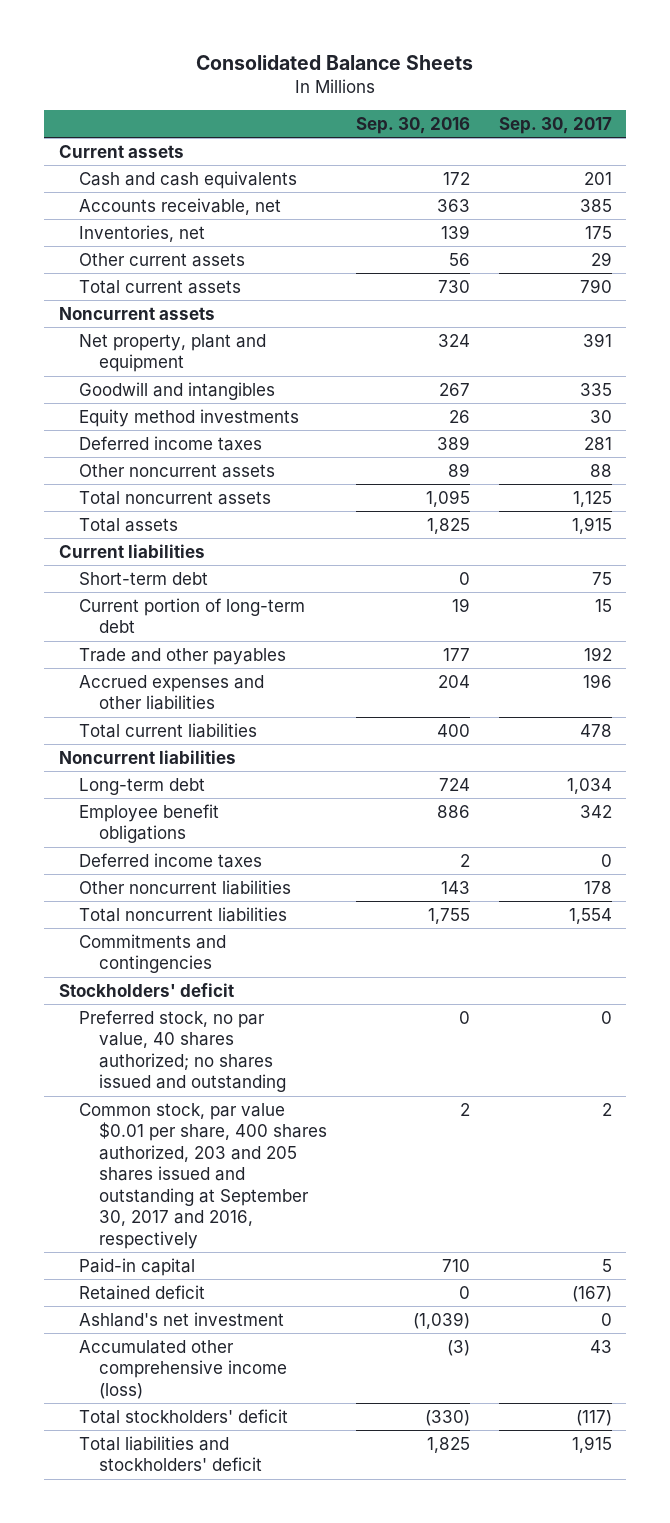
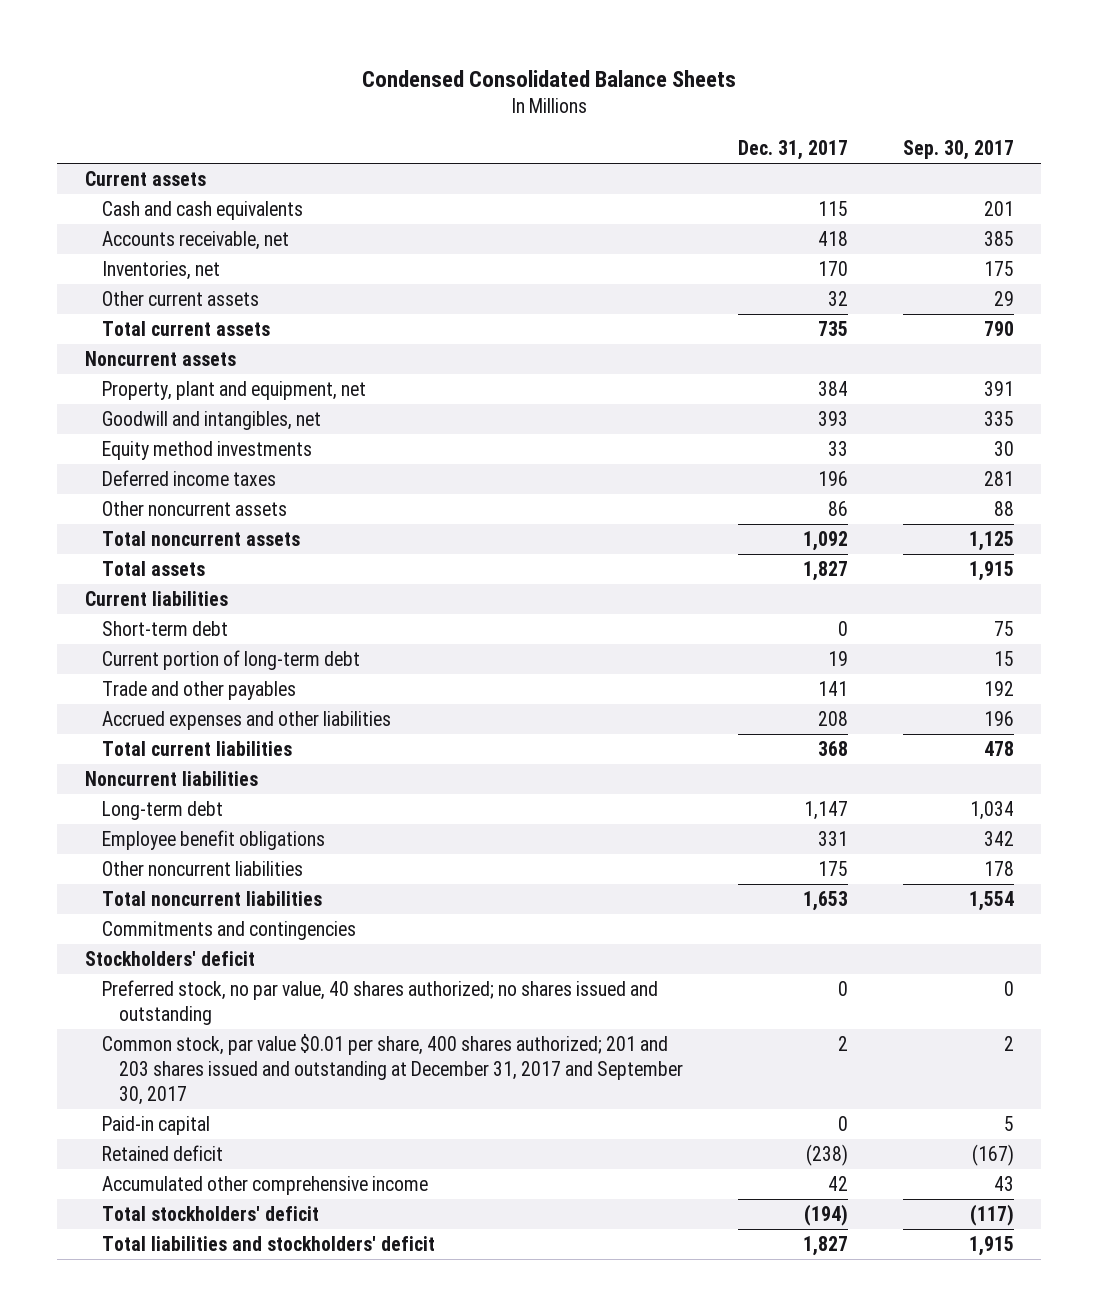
[196,55,474,71] Consolidated Balance Sheets -> [362,70,737,88] Condensed Consolidated Balance Sheets
[355,116,470,134] Sep. 30, 2016 -> none
none -> [737,139,848,160] Dec. 31, 2017
[78,333,266,373] Net property, plant and equipment -> [101,381,366,401] Property, plant and equipment, net
[78,381,275,400] Goodwill and intangibles -> [101,411,321,431] Goodwill and intangibles, net
[78,852,262,868] Deferred income taxes -> none
[78,1102,328,1249] Common stock, par value $0.01 per share, 400 shares authorized, 203 and 205 shares issued and outstanding at September 30, 2017 and 2016, respectively -> [101,1034,683,1106] Common stock, par value $0.01 per share, 400 shares authorized; 201 and 203 shares issued and outstanding at December 31, 2017 and September 30, 2017
[78,1311,284,1327] Ashland's net investment -> none
[78,1339,288,1399] Accumulated other comprehensive income (loss) -> [101,1176,428,1196] Accumulated other comprehensive income

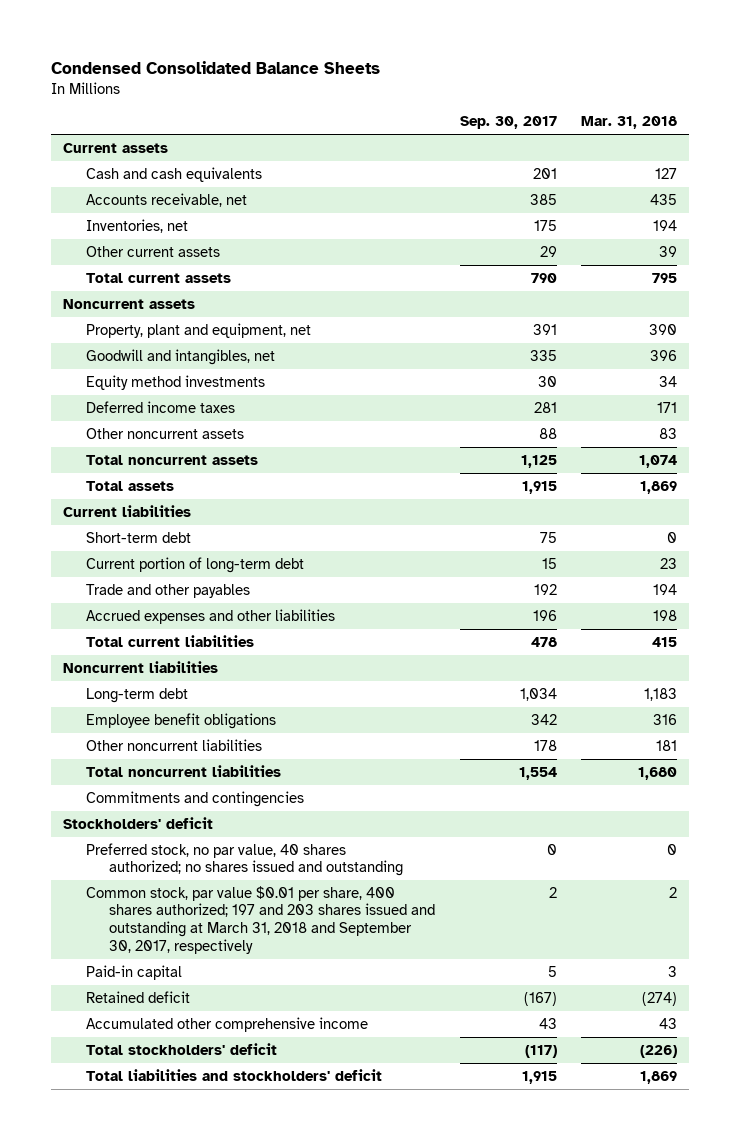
[737,139,848,160] Dec. 31, 2017 -> none
none -> [581,116,678,130] Mar. 31, 2018
[101,1034,683,1106] Common stock, par value $0.01 per share, 400 shares authorized; 201 and 203 shares issued and outstanding at December 31, 2017 and September 30, 2017 -> [86,885,436,954] Common stock, par value $0.01 per share, 400 shares authorized; 197 and 203 shares issued and outstanding at March 31, 2018 and September 30, 2017, respectively

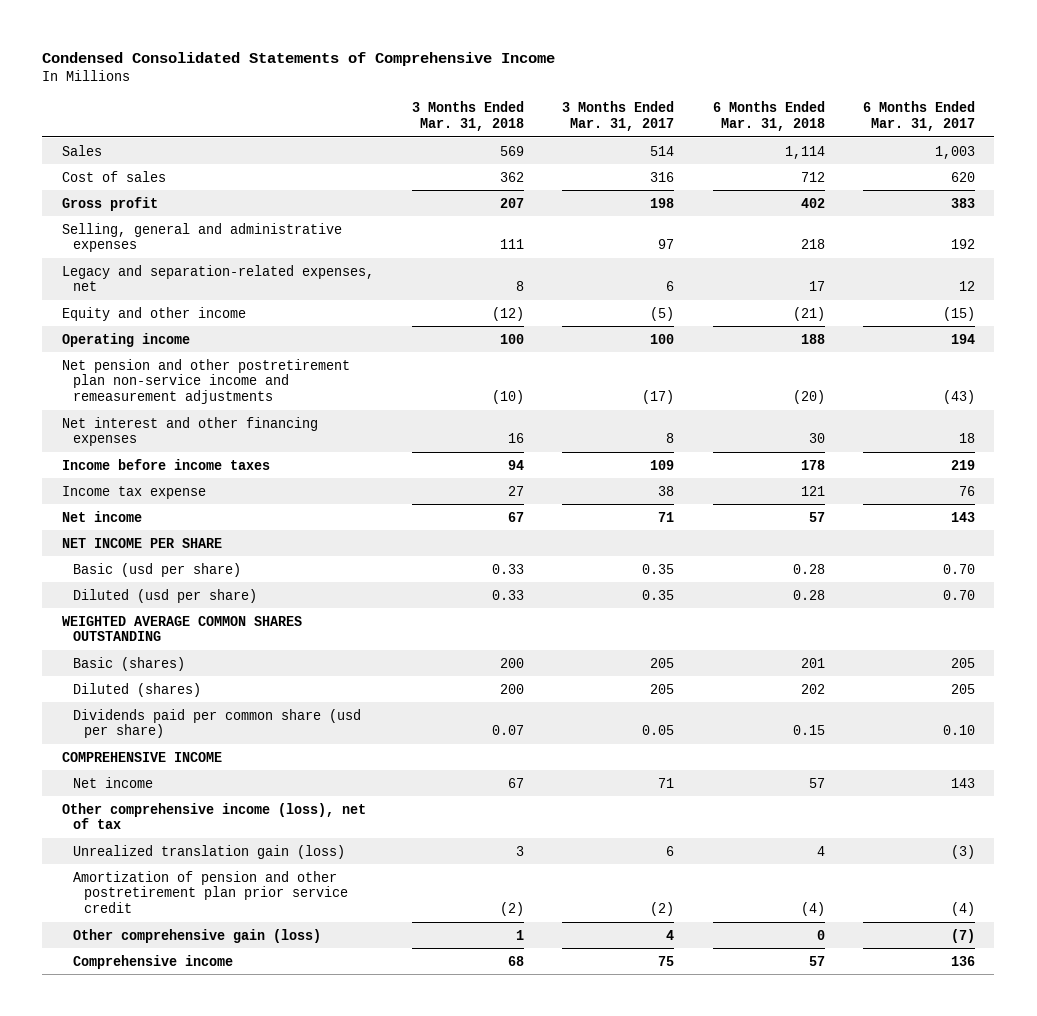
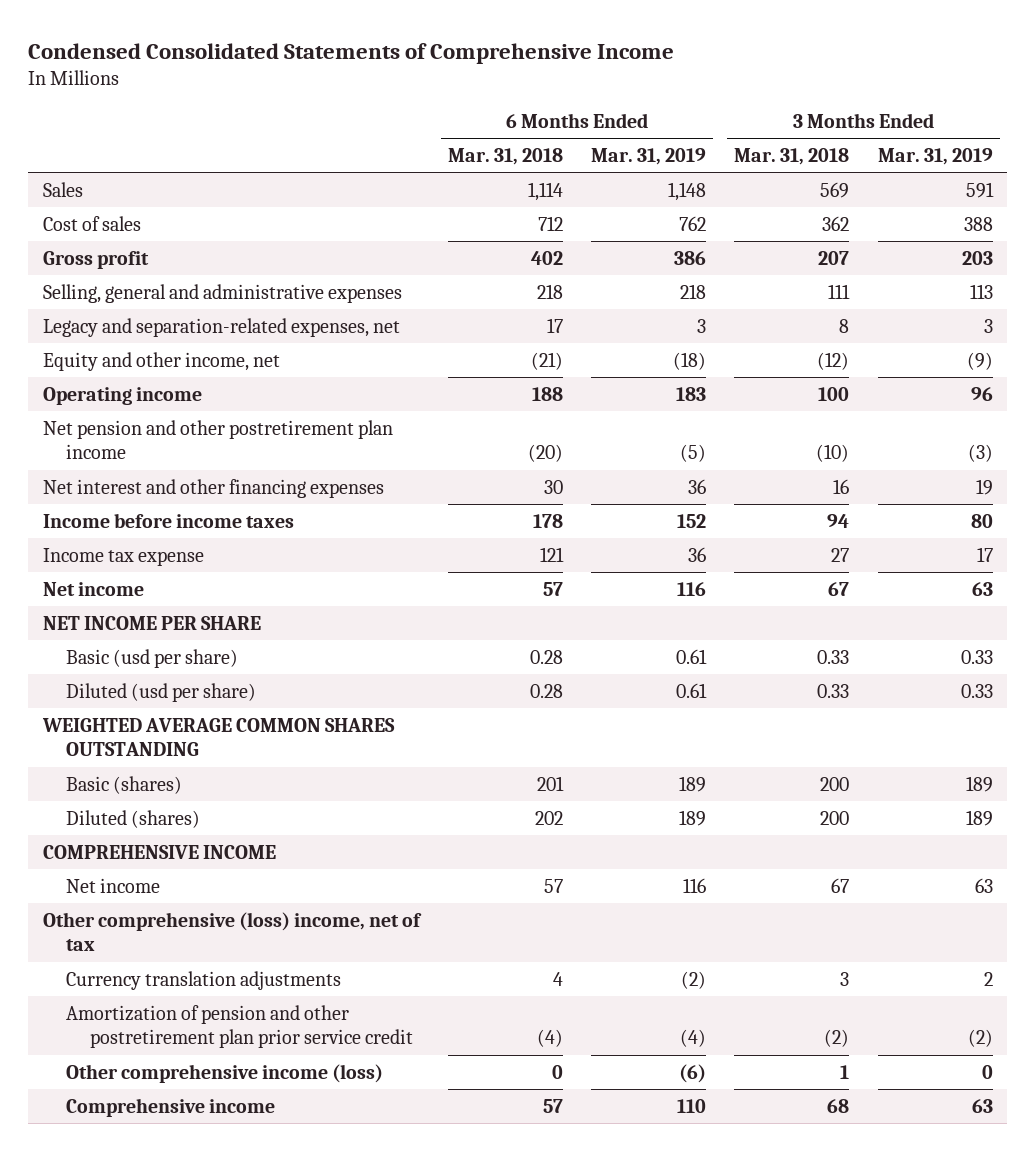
[562,101,675,132] 3 Months Ended Mar. 31, 2017 -> none
[863,101,976,132] 6 Months Ended Mar. 31, 2017 -> none
none -> [591,148,707,166] Mar. 31, 2019
none -> [877,148,993,166] Mar. 31, 2019
[61,306,246,321] Equity and other income -> [42,351,280,371] Equity and other income, net
[61,358,350,405] Net pension and other postretirement plan non-service income and remeasurement adjustments -> [42,419,393,460] Net pension and other postretirement plan income
[72,708,361,739] Dividends paid per common share (usd per share) -> none
[61,802,366,830] Other comprehensive income (loss), net of tax -> [42,911,422,952] Other comprehensive (loss) income, net of tax
[72,844,345,859] Unrealized translation gain (loss) -> [66,970,342,990] Currency translation adjustments
[72,928,321,943] Other comprehensive gain (loss) -> [66,1063,384,1083] Other comprehensive income (loss)

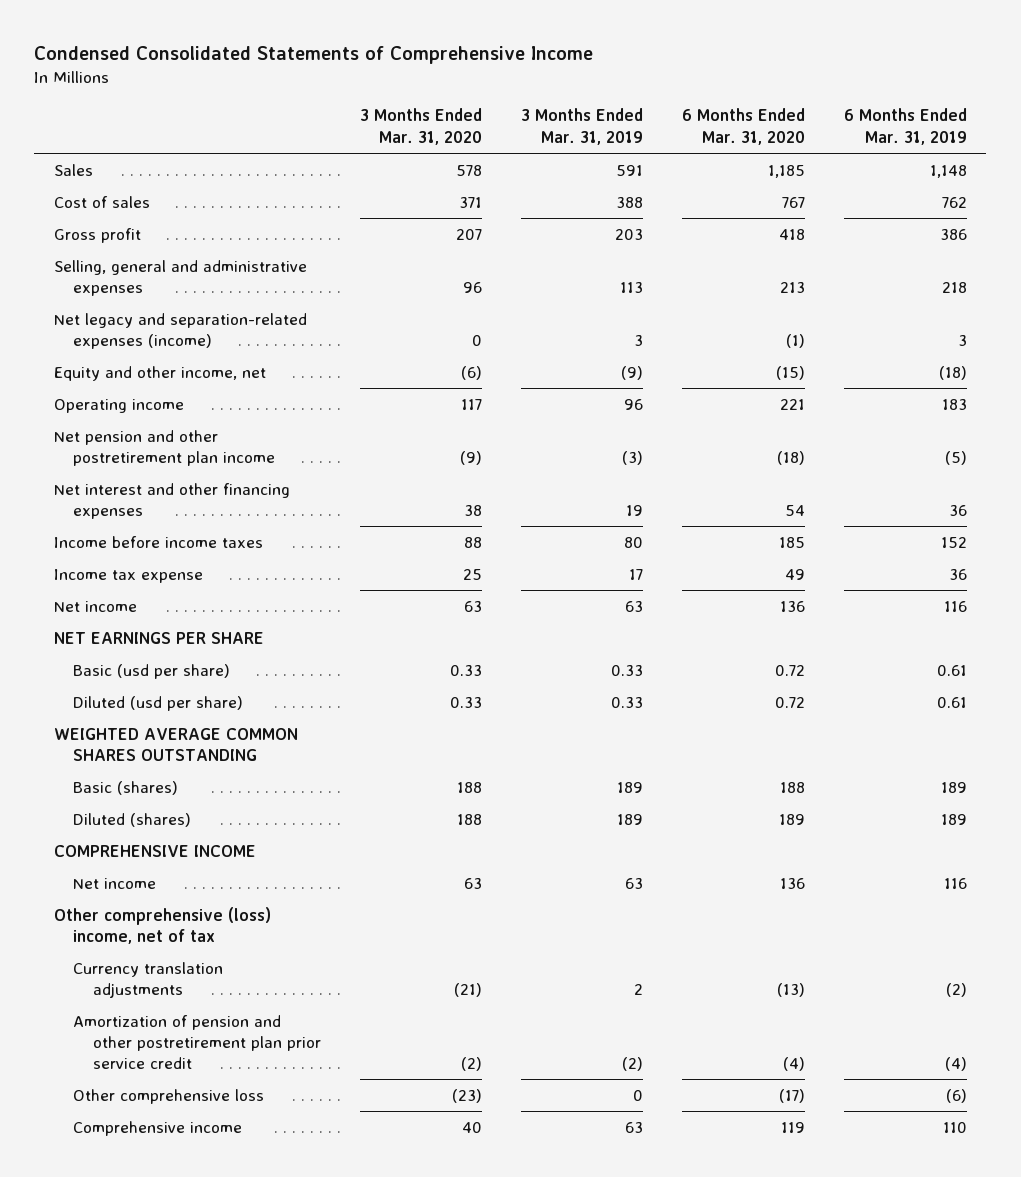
[447,148,563,166] Mar. 31, 2018 -> none
[734,148,850,166] Mar. 31, 2018 -> none
none -> [360,108,483,145] 3 Months Ended Mar. 31, 2020
none -> [682,108,806,145] 6 Months Ended Mar. 31, 2020
[42,317,400,337] Legacy and separation-related expenses, net -> [53,312,307,349] Net legacy and separation-related expenses (income)
[42,615,261,630] NET INCOME PER SHARE -> [53,631,264,644] NET EARNINGS PER SHARE
[66,1063,384,1083] Other comprehensive income (loss) -> [73,1088,265,1104] Other comprehensive loss

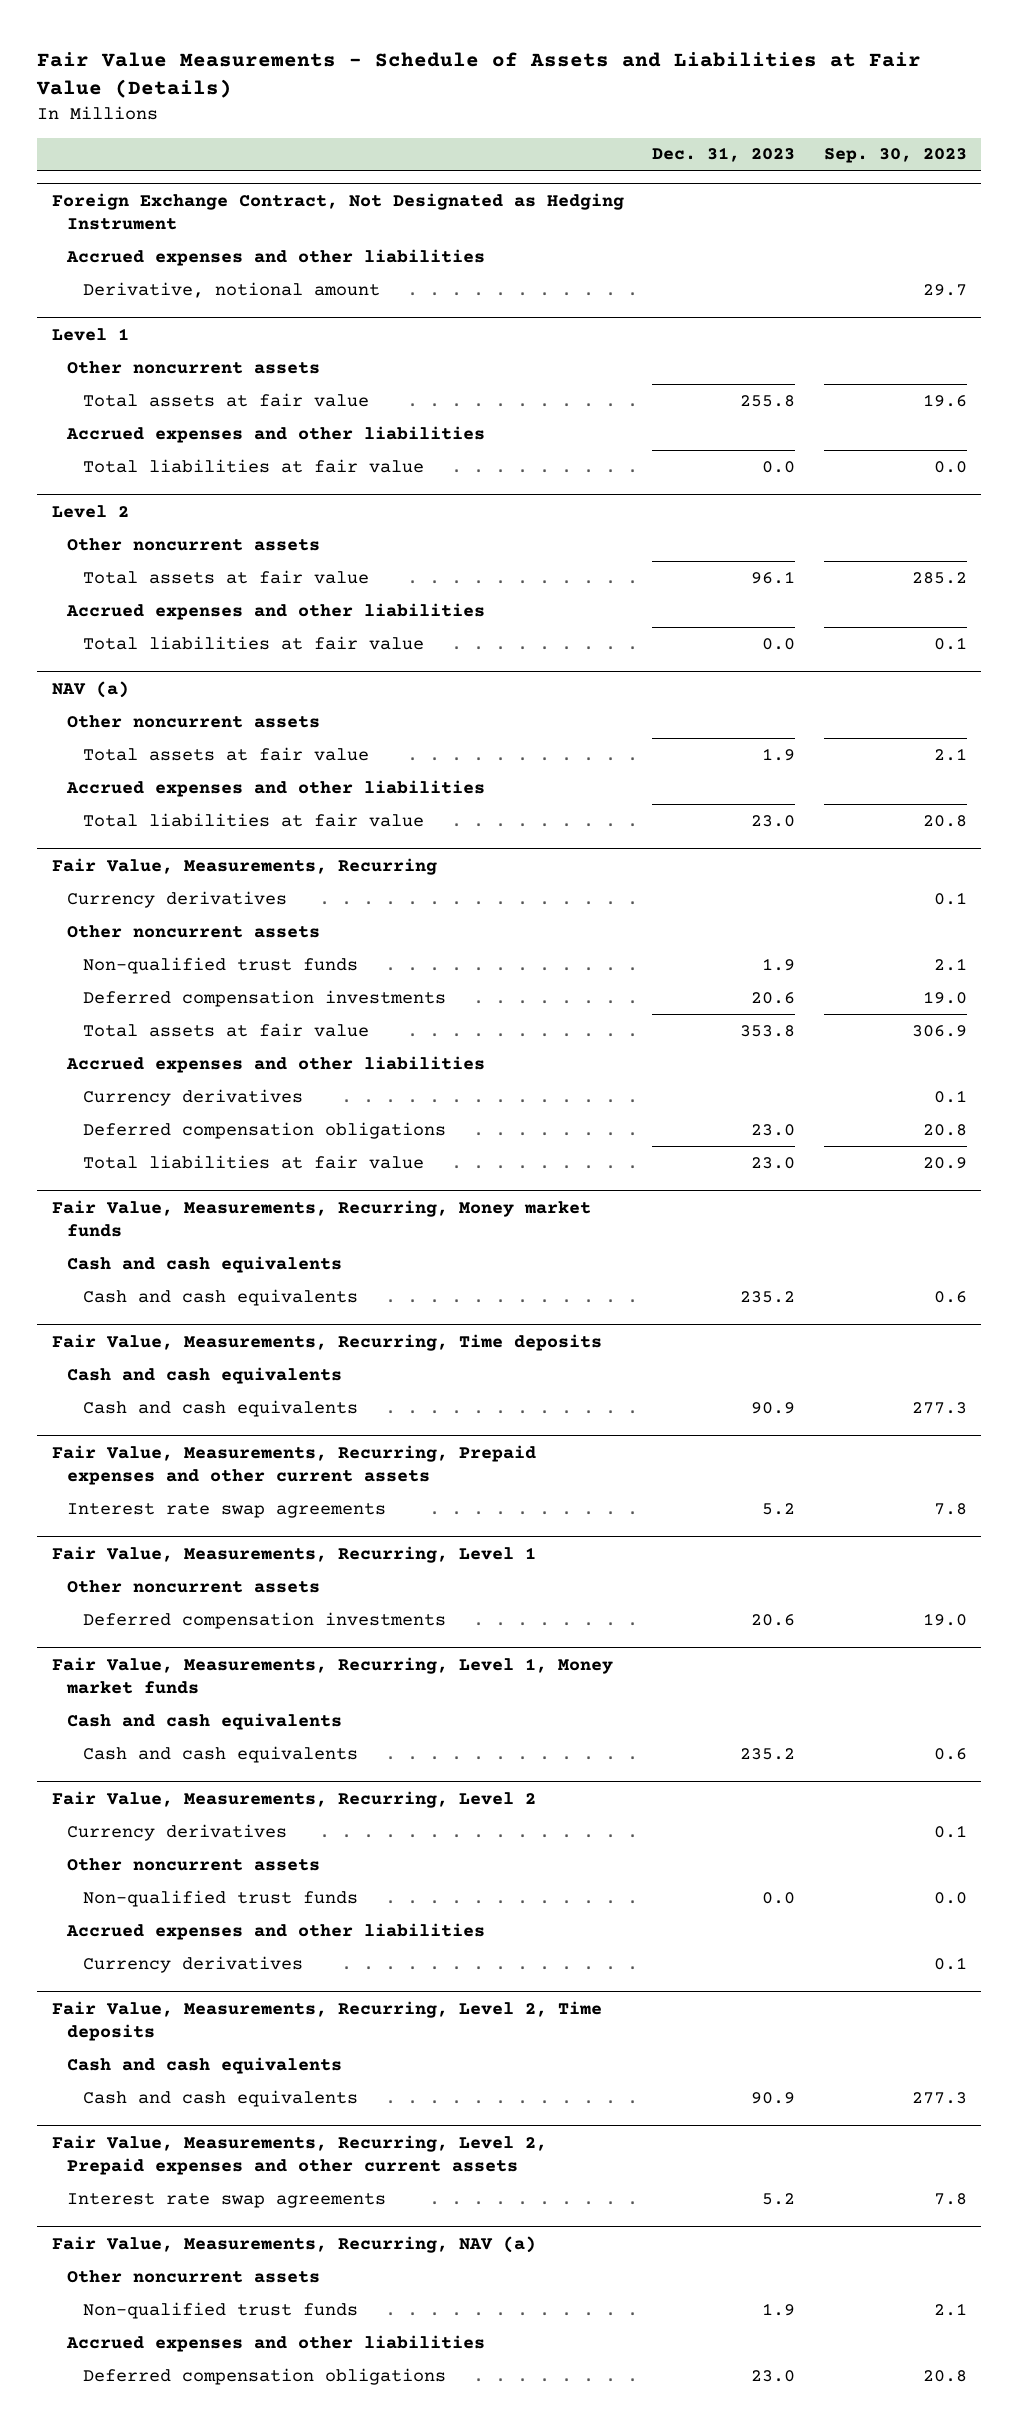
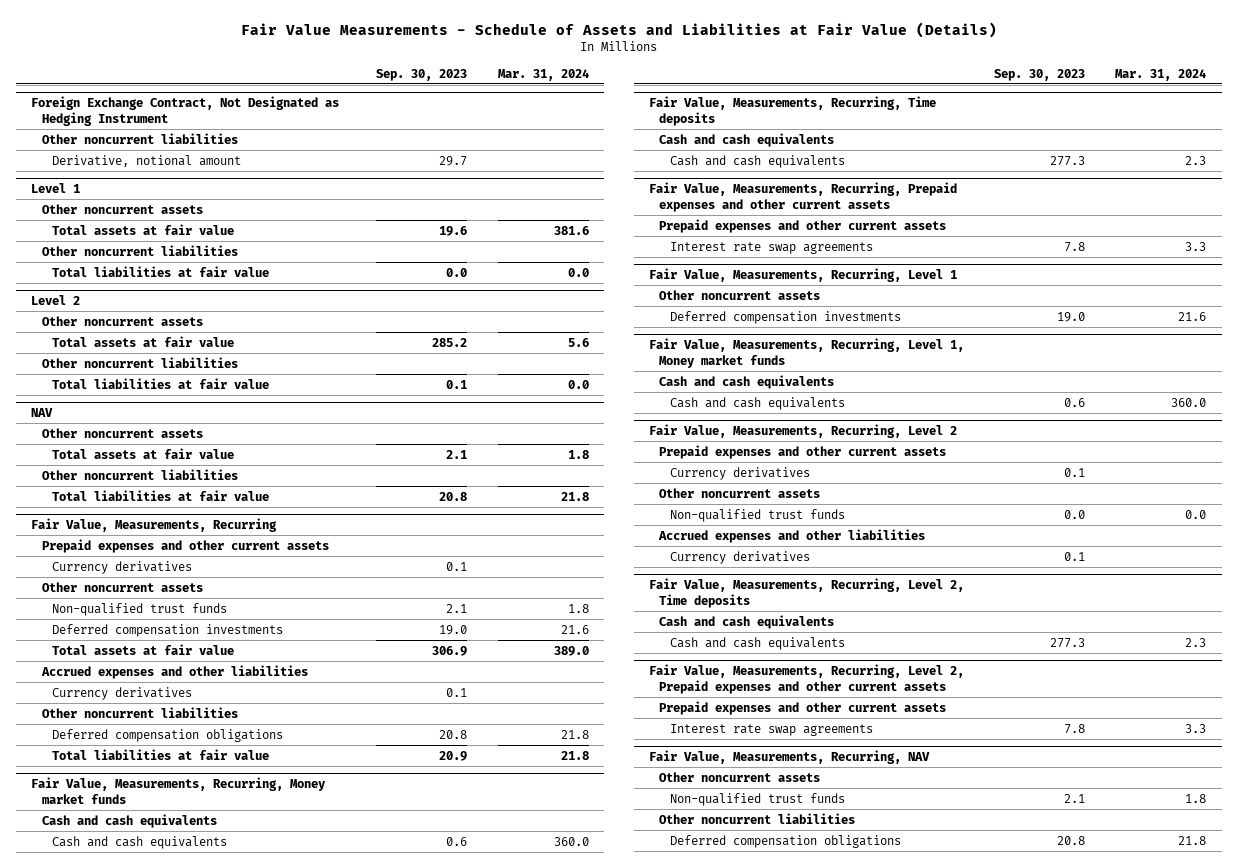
[652,147,796,163] Dec. 31, 2023 -> none
none -> [497,68,589,81] Mar. 31, 2024
[66,248,486,266] Accrued expenses and other liabilities -> none
none -> [41,132,238,144] Other noncurrent liabilities
[66,425,486,443] Accrued expenses and other liabilities -> none
none -> [41,244,238,256] Other noncurrent liabilities
[66,602,486,620] Accrued expenses and other liabilities -> none
none -> [41,356,238,368] Other noncurrent liabilities
[51,680,129,698] NAV (a) -> [31,408,54,418] NAV
[66,779,486,797] Accrued expenses and other liabilities -> none
none -> [41,468,238,480] Other noncurrent liabilities
none -> [41,538,329,553] Prepaid expenses and other current assets
none -> [41,706,238,718] Other noncurrent liabilities
none -> [659,218,947,233] Prepaid expenses and other current assets
none -> [659,444,947,459] Prepaid expenses and other current assets
none -> [659,700,947,715] Prepaid expenses and other current assets
[51,2235,536,2253] Fair Value, Measurements, Recurring, NAV (a) -> [649,750,931,765] Fair Value, Measurements, Recurring, NAV
[66,2334,486,2352] Accrued expenses and other liabilities -> none
none -> [659,812,856,824] Other noncurrent liabilities

